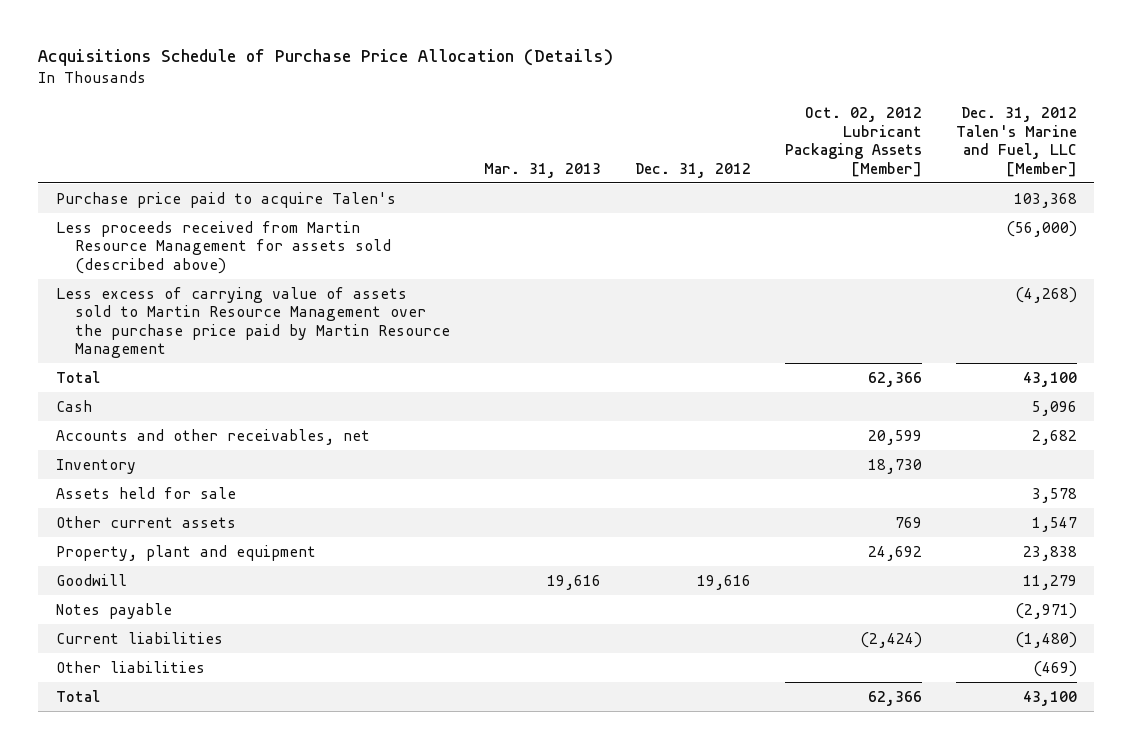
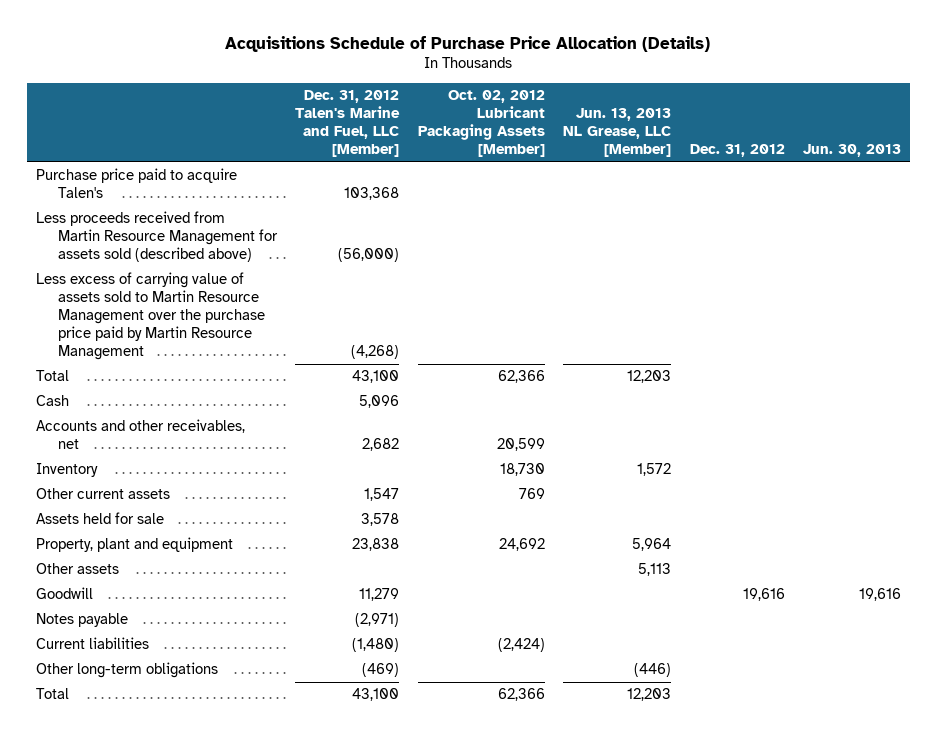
[483,162,601,178] Mar. 31, 2013 -> none
none -> [563,108,672,157] Jun. 13, 2013 NL Grease, LLC [Member]
none -> [802,143,901,157] Jun. 30, 2013
[55,486,236,499] Assets held for sale -> [35,512,164,525] Assets held for sale
none -> [35,563,119,575] Other assets
[55,660,205,673] Other liabilities -> [35,662,218,679] Other long-term obligations

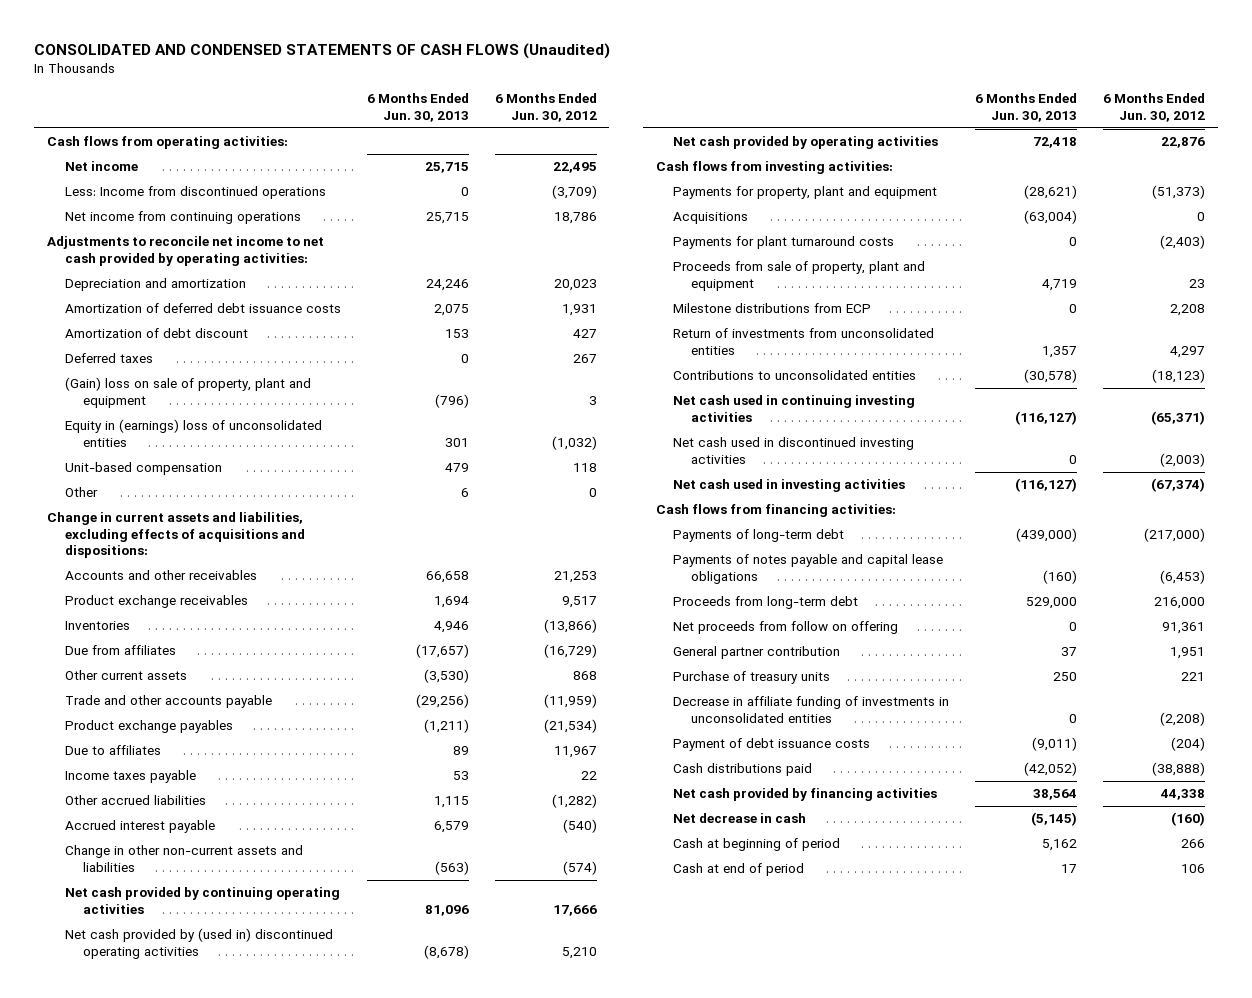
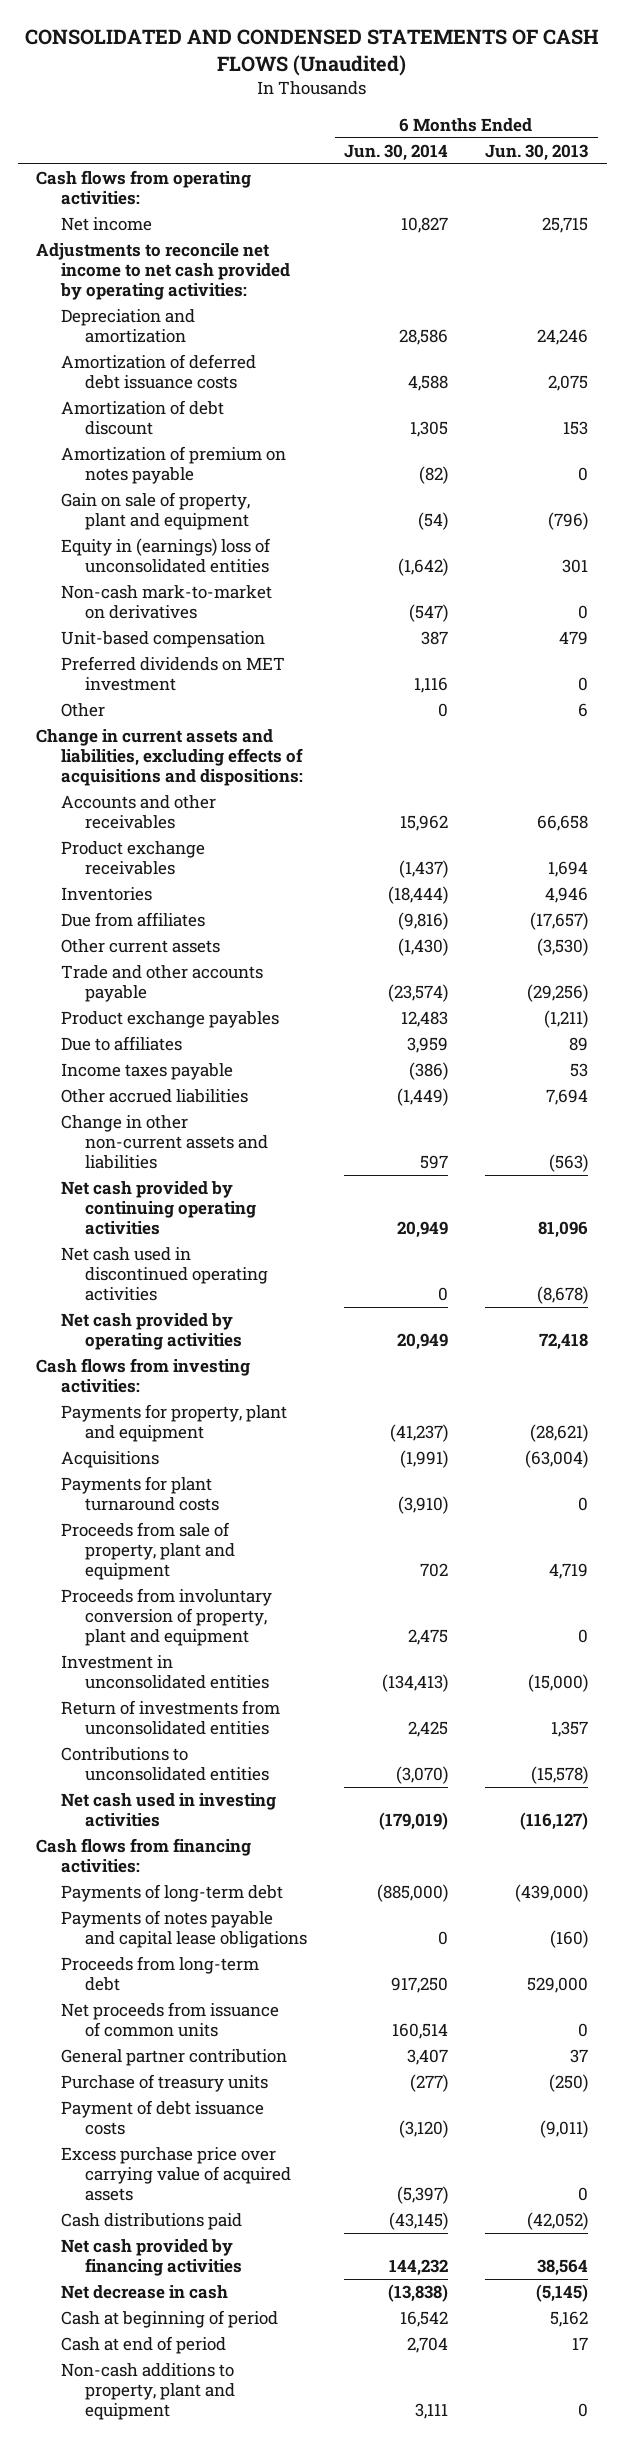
[494,93,597,122] 6 Months Ended Jun. 30, 2012 -> none
none -> [344,143,449,161] Jun. 30, 2014
[64,186,326,200] Less: Income from discontinued operations -> none
[64,211,301,225] Net income from continuing operations -> none
[64,353,153,364] Deferred taxes -> none
none -> [60,446,286,485] Amortization of premium on notes payable
[64,377,311,408] (Gain) loss on sale of property, plant and equipment -> [60,492,250,531] Gain on sale of property, plant and equipment
none -> [60,585,272,620] Non-cash mark-to-market on derivatives
none -> [60,656,285,692] Preferred dividends on MET investment
[64,820,215,834] Accrued interest payable -> none
[433,796,469,809] 1,115 -> [546,1089,589,1106] 7,694
[64,928,333,959] Net cash provided by (used in) discontinued operating activities -> [60,1247,269,1302] Net cash used in discontinued operating activities
[673,303,872,314] Milestone distributions from ECP -> none
none -> [60,1588,272,1647] Proceeds from involuntary conversion of property, plant and equipment
none -> [60,1655,270,1690] Investment in unconsolidated entities
[673,395,916,422] Net cash used in continuing investing activities -> none
[673,437,915,464] Net cash used in discontinued investing activities -> none
[1024,369,1078,384] (30,578) -> [531,1766,589,1785] (15,578)
[673,621,899,635] Net proceeds from follow on offering -> none
none -> [60,2002,279,2038] Net proceeds from issuance of common units
[673,696,950,723] Decrease in affiliate funding of investments in unconsolidated entities -> none
[1053,672,1078,682] 250 -> [549,2074,589,2093] (250)
none -> [60,2147,292,2202] Excess purchase price over carrying value of acquired assets
none -> [60,2363,236,2421] Non-cash additions to property, plant and equipment

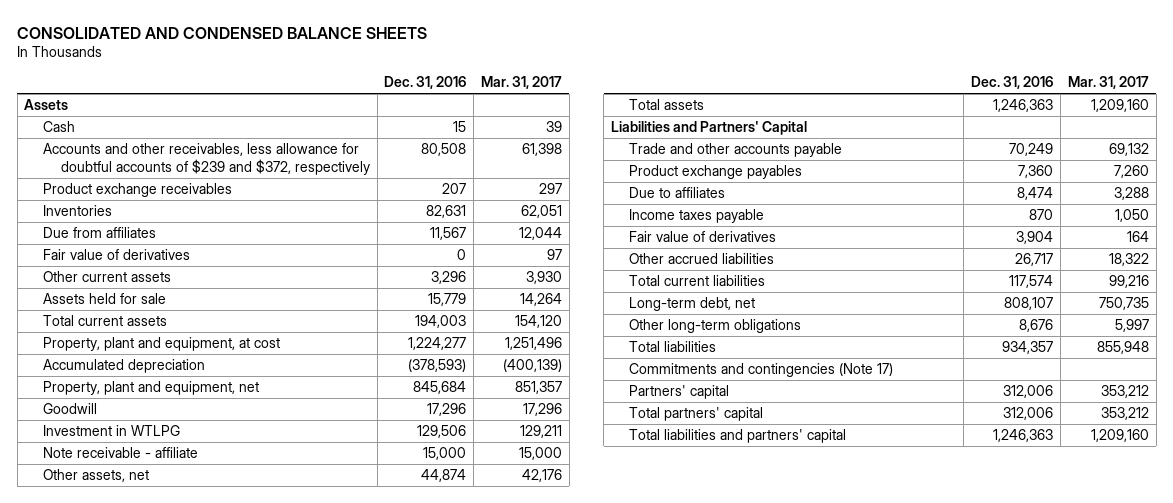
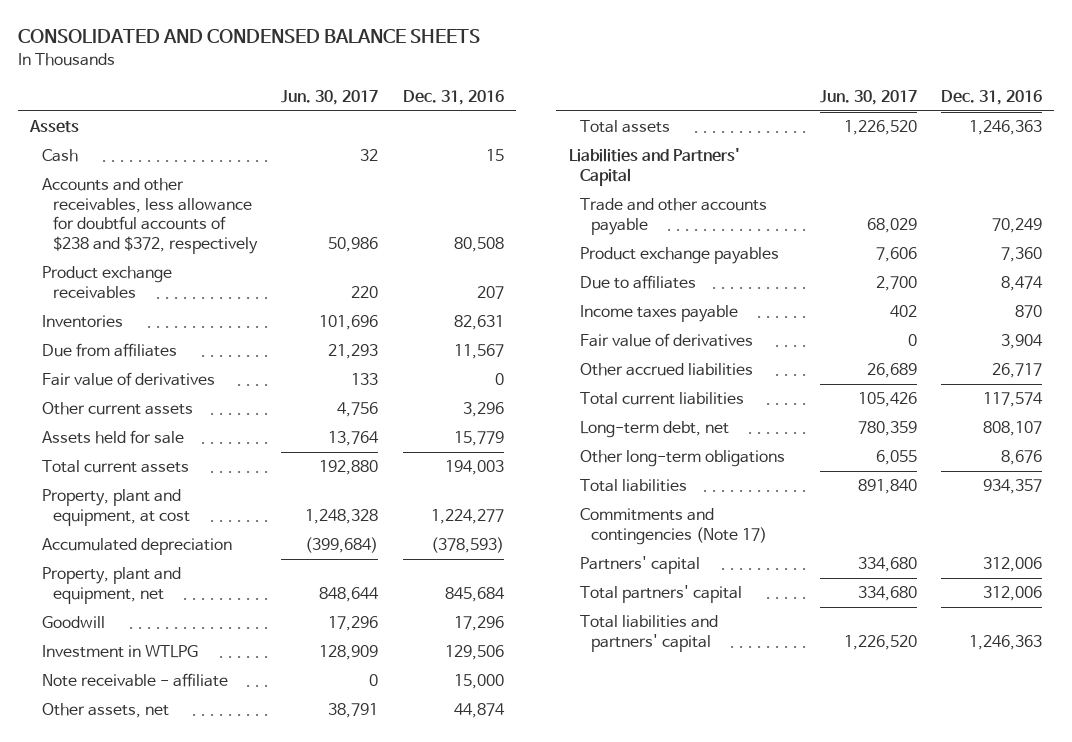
[481,76,563,90] Mar. 31, 2017 -> none
none -> [281,89,379,105] Jun. 30, 2017
[42,143,370,175] Accounts and other receivables, less allowance for doubtful accounts of $239 and $372, respectively -> [41,178,259,254] Accounts and other receivables, less allowance for doubtful accounts of $238 and $372, respectively

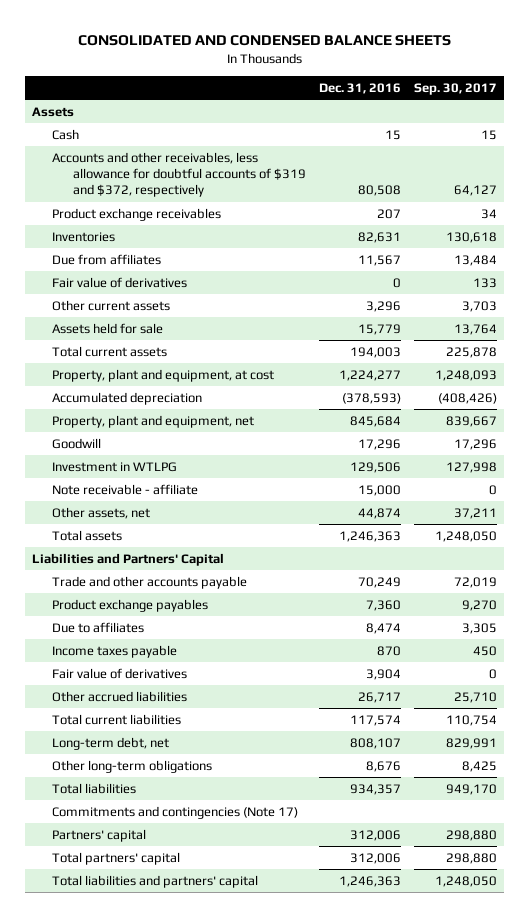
[281,89,379,105] Jun. 30, 2017 -> none
none -> [414,82,498,95] Sep. 30, 2017
[41,178,259,254] Accounts and other receivables, less allowance for doubtful accounts of $238 and $372, respectively -> [52,151,306,198] Accounts and other receivables, less allowance for doubtful accounts of $319 and $372, respectively

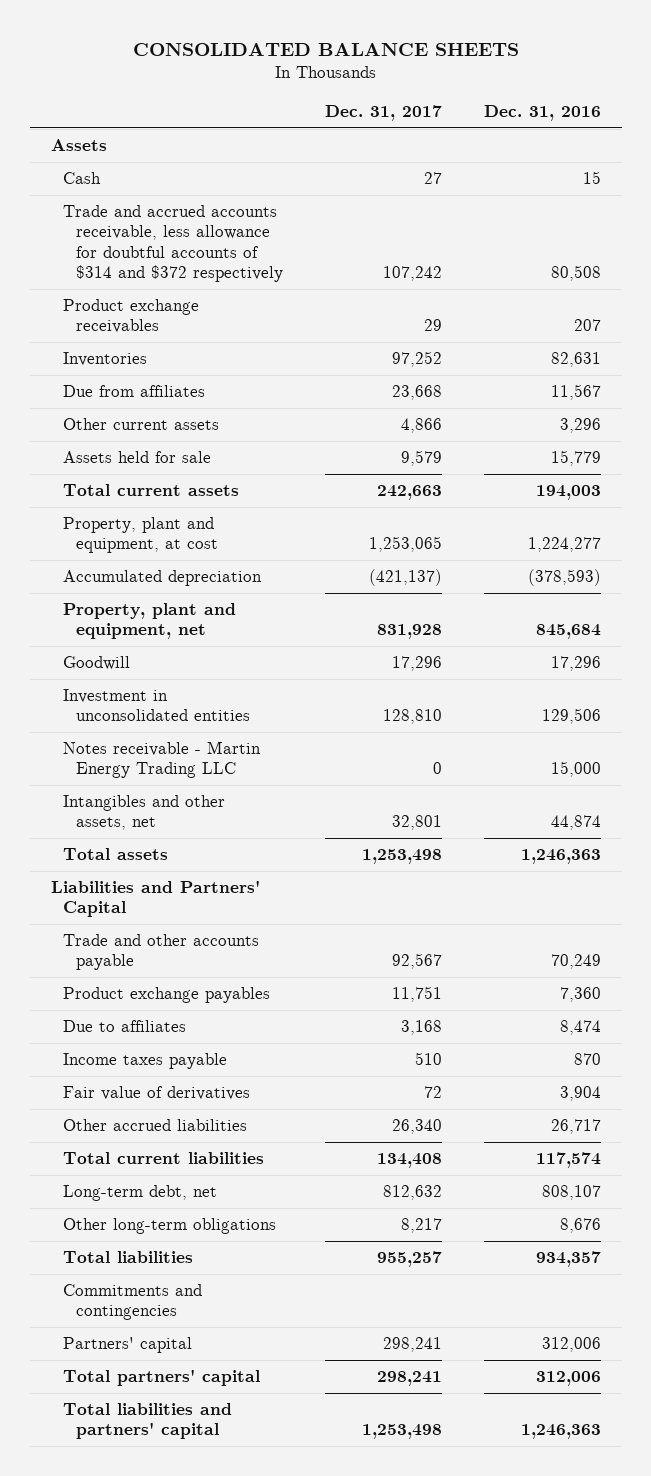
[77,35,451,47] CONSOLIDATED AND CONDENSED BALANCE SHEETS -> [132,42,519,56] CONSOLIDATED BALANCE SHEETS
[414,82,498,95] Sep. 30, 2017 -> none
none -> [324,105,442,122] Dec. 31, 2017
[52,151,306,198] Accounts and other receivables, less allowance for doubtful accounts of $319 and $372, respectively -> [63,205,283,283] Trade and accrued accounts receivable, less allowance for doubtful accounts of $314 and $372 respectively
[52,276,188,288] Fair value of derivatives -> none
[52,461,178,472] Investment in WTLPG -> [63,689,250,722] Investment in unconsolidated entities
[52,483,199,495] Note receivable - affiliate -> [63,741,262,779] Notes receivable - Martin Energy Trading LLC
[52,506,151,519] Other assets, net -> [63,795,226,831] Intangibles and other assets, net
[52,805,299,819] Commitments and contingencies (Note 17) -> [63,1284,203,1321] Commitments and contingencies

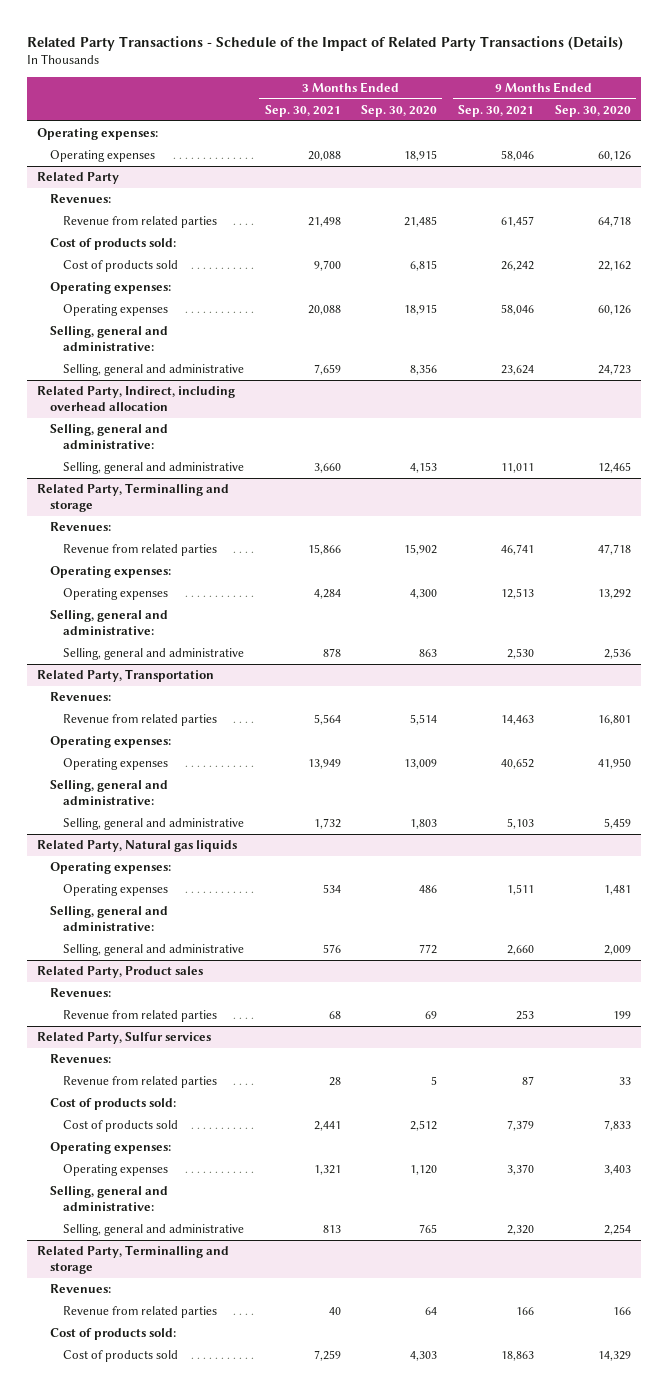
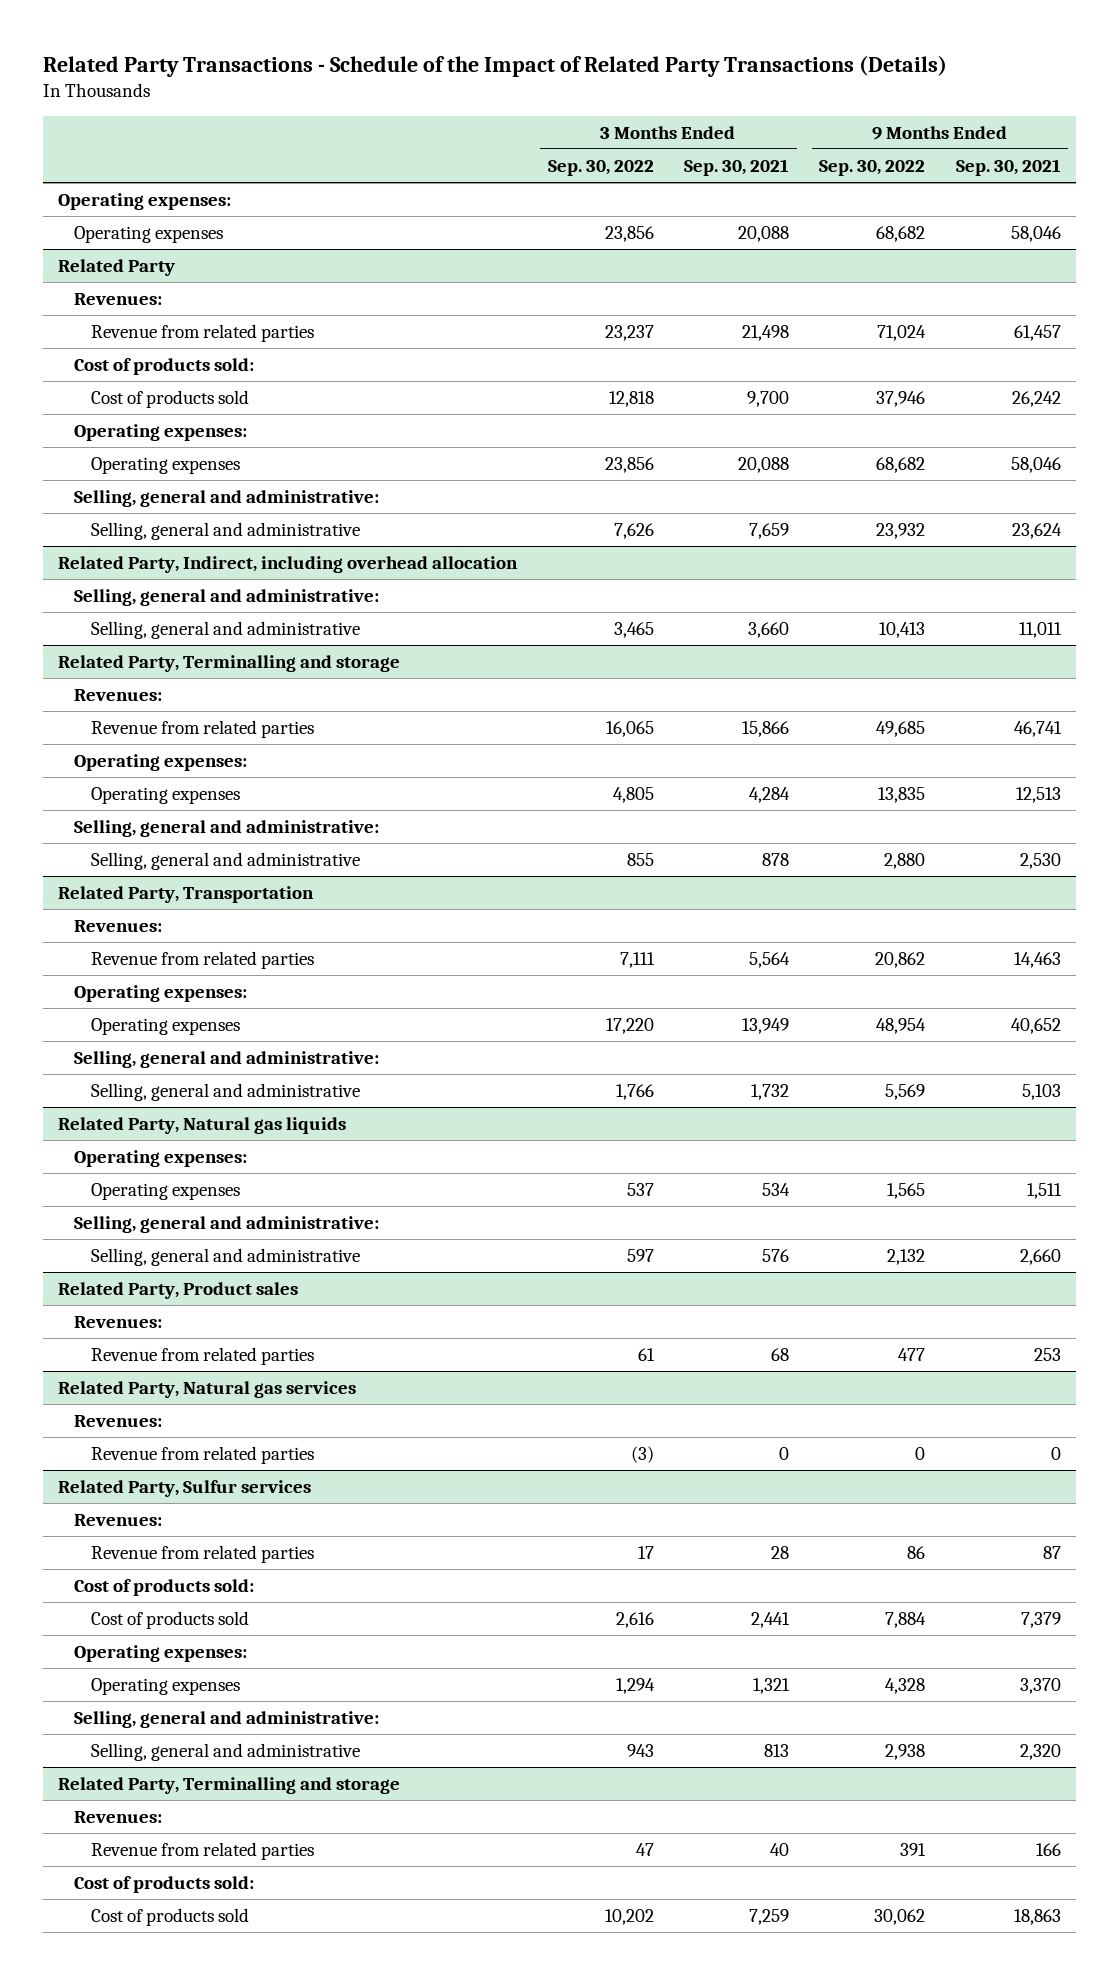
[361,104,438,117] Sep. 30, 2020 -> none
[554,104,631,117] Sep. 30, 2020 -> none
none -> [547,159,654,176] Sep. 30, 2022
none -> [819,159,926,176] Sep. 30, 2022
none -> [58,1380,357,1398] Related Party, Natural gas services
none -> [74,1414,163,1427] Revenues:
none -> [90,1445,314,1464] Revenue from related parties

